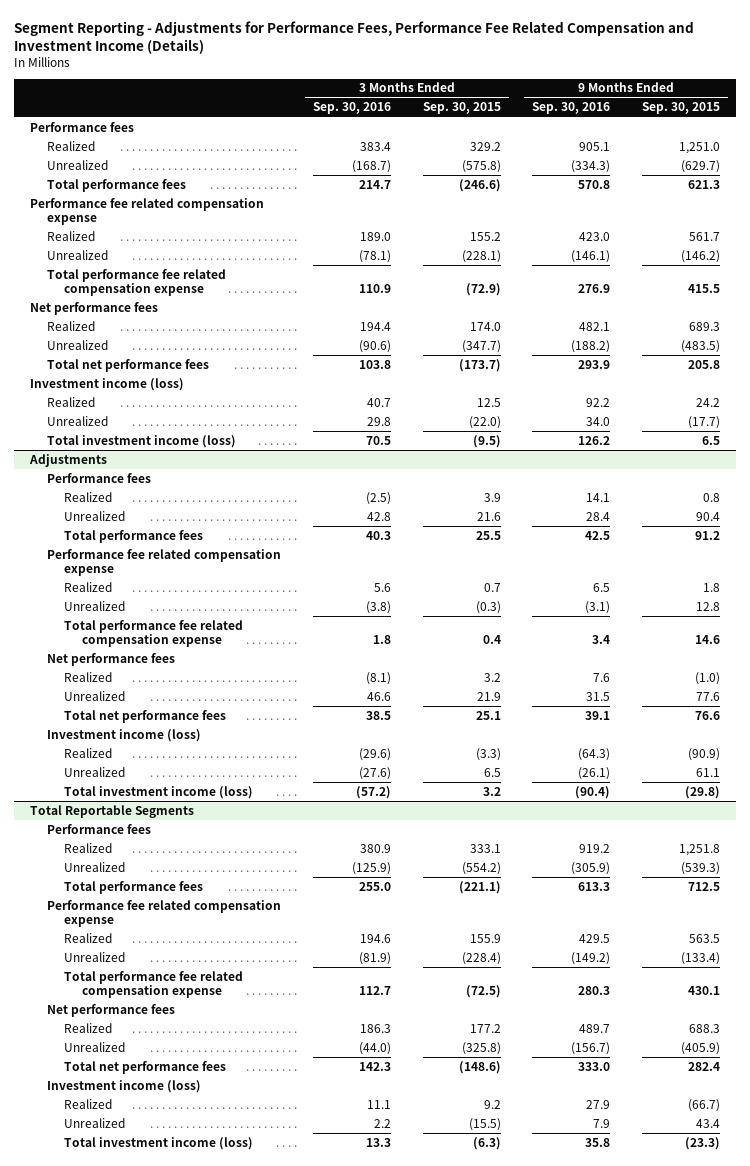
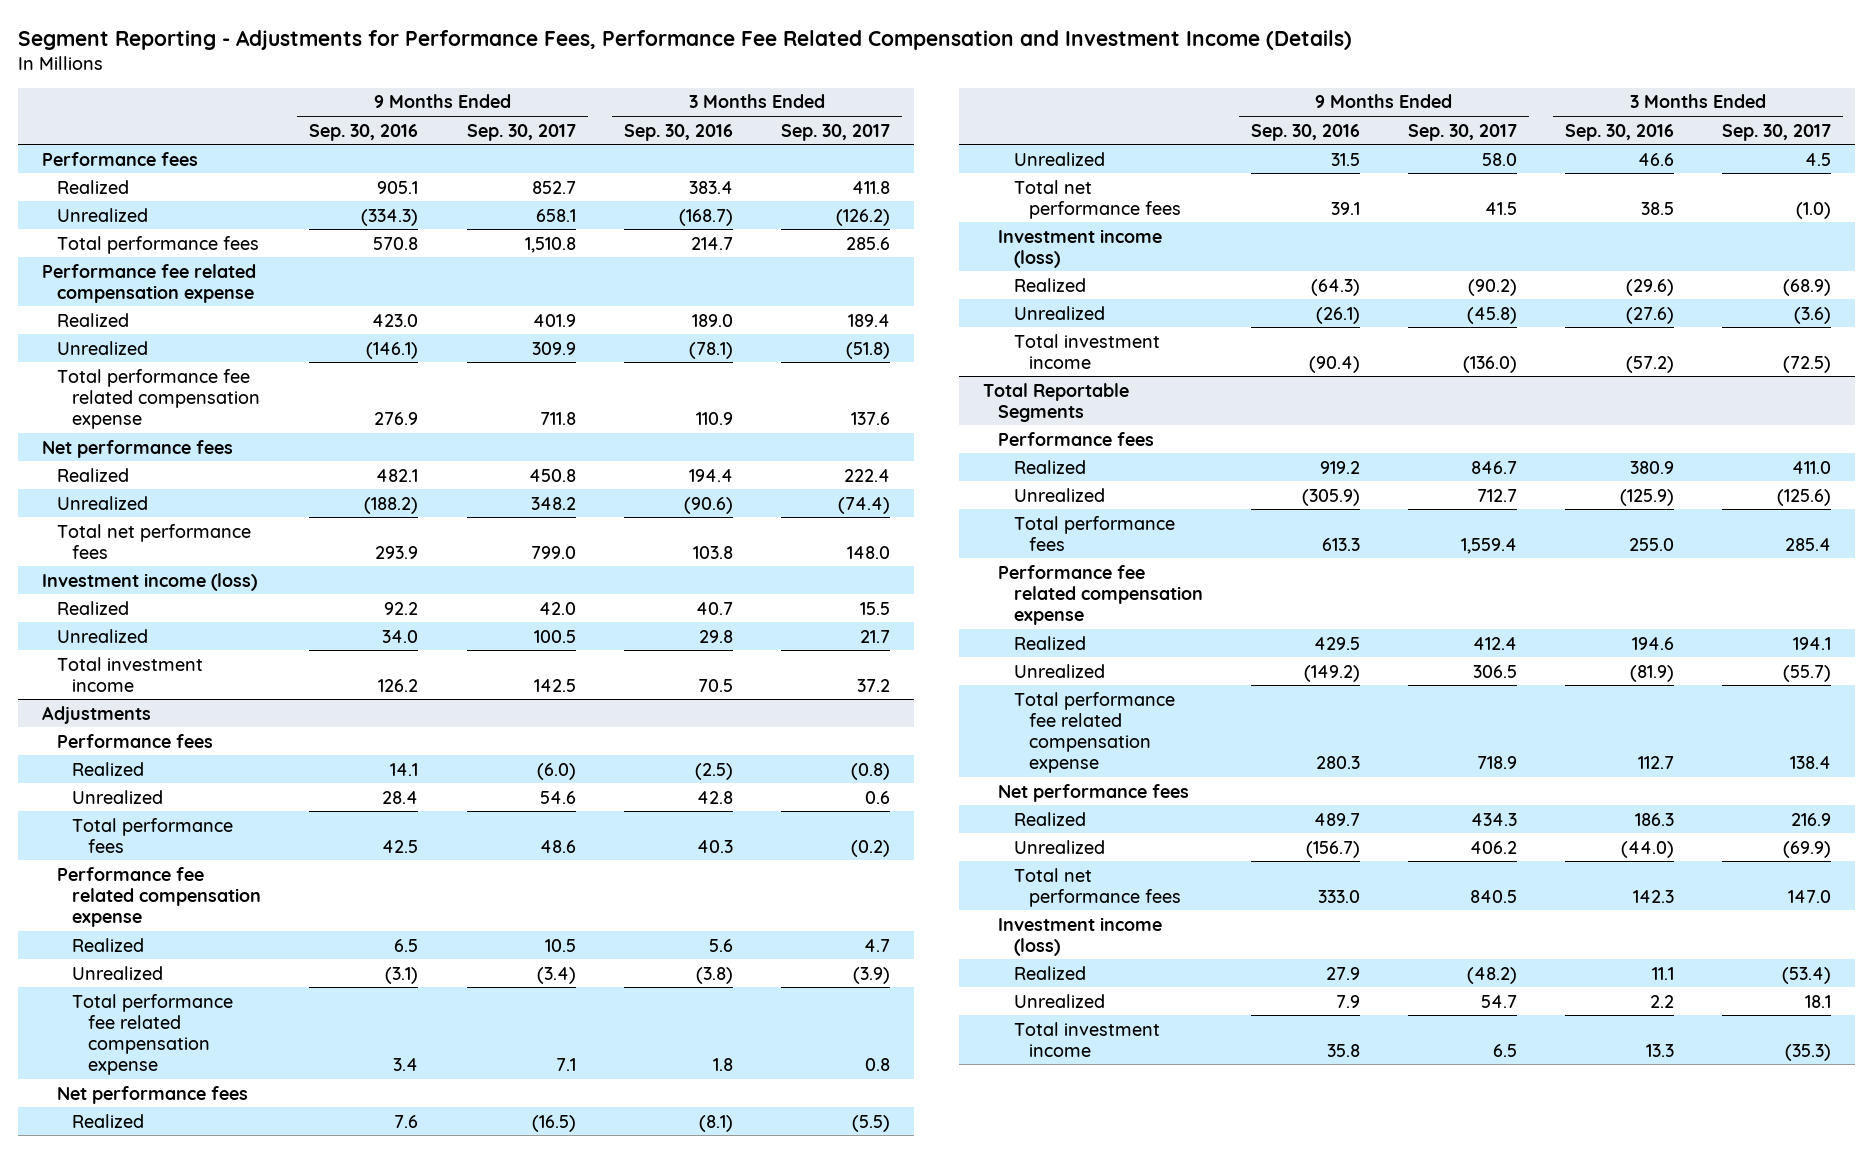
[422,102,501,115] Sep. 30, 2015 -> none
[642,102,721,115] Sep. 30, 2015 -> none
none -> [466,123,576,141] Sep. 30, 2017
none -> [780,123,890,141] Sep. 30, 2017
[47,434,237,448] Total investment income (loss) -> [56,656,203,692] Total investment income
[64,785,254,799] Total investment income (loss) -> [1013,333,1160,369] Total investment income
[64,1136,254,1150] Total investment income (loss) -> [1013,1021,1160,1057] Total investment income

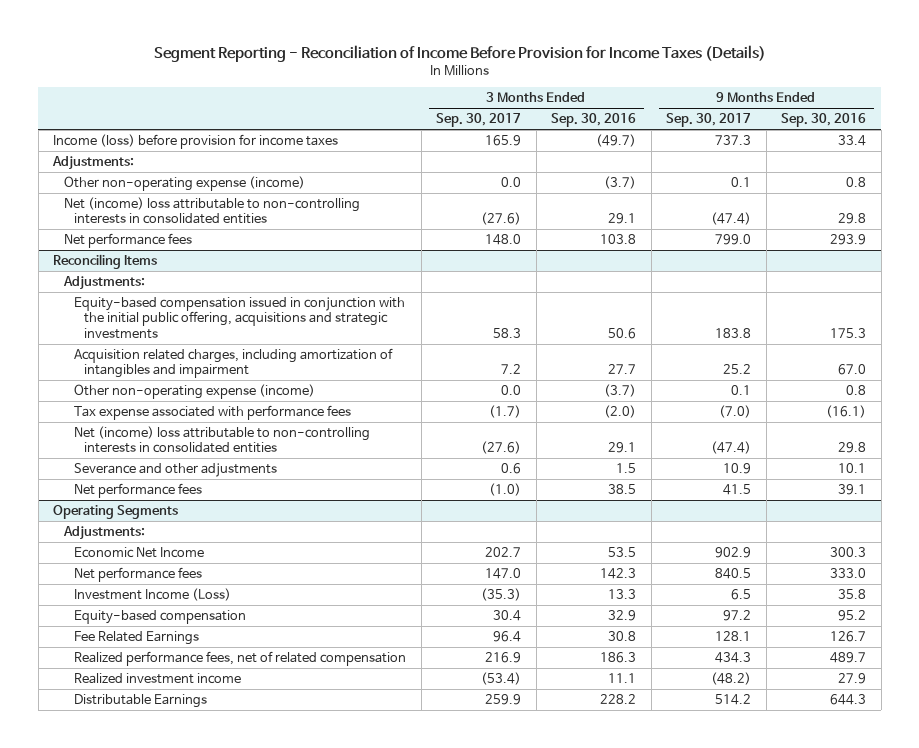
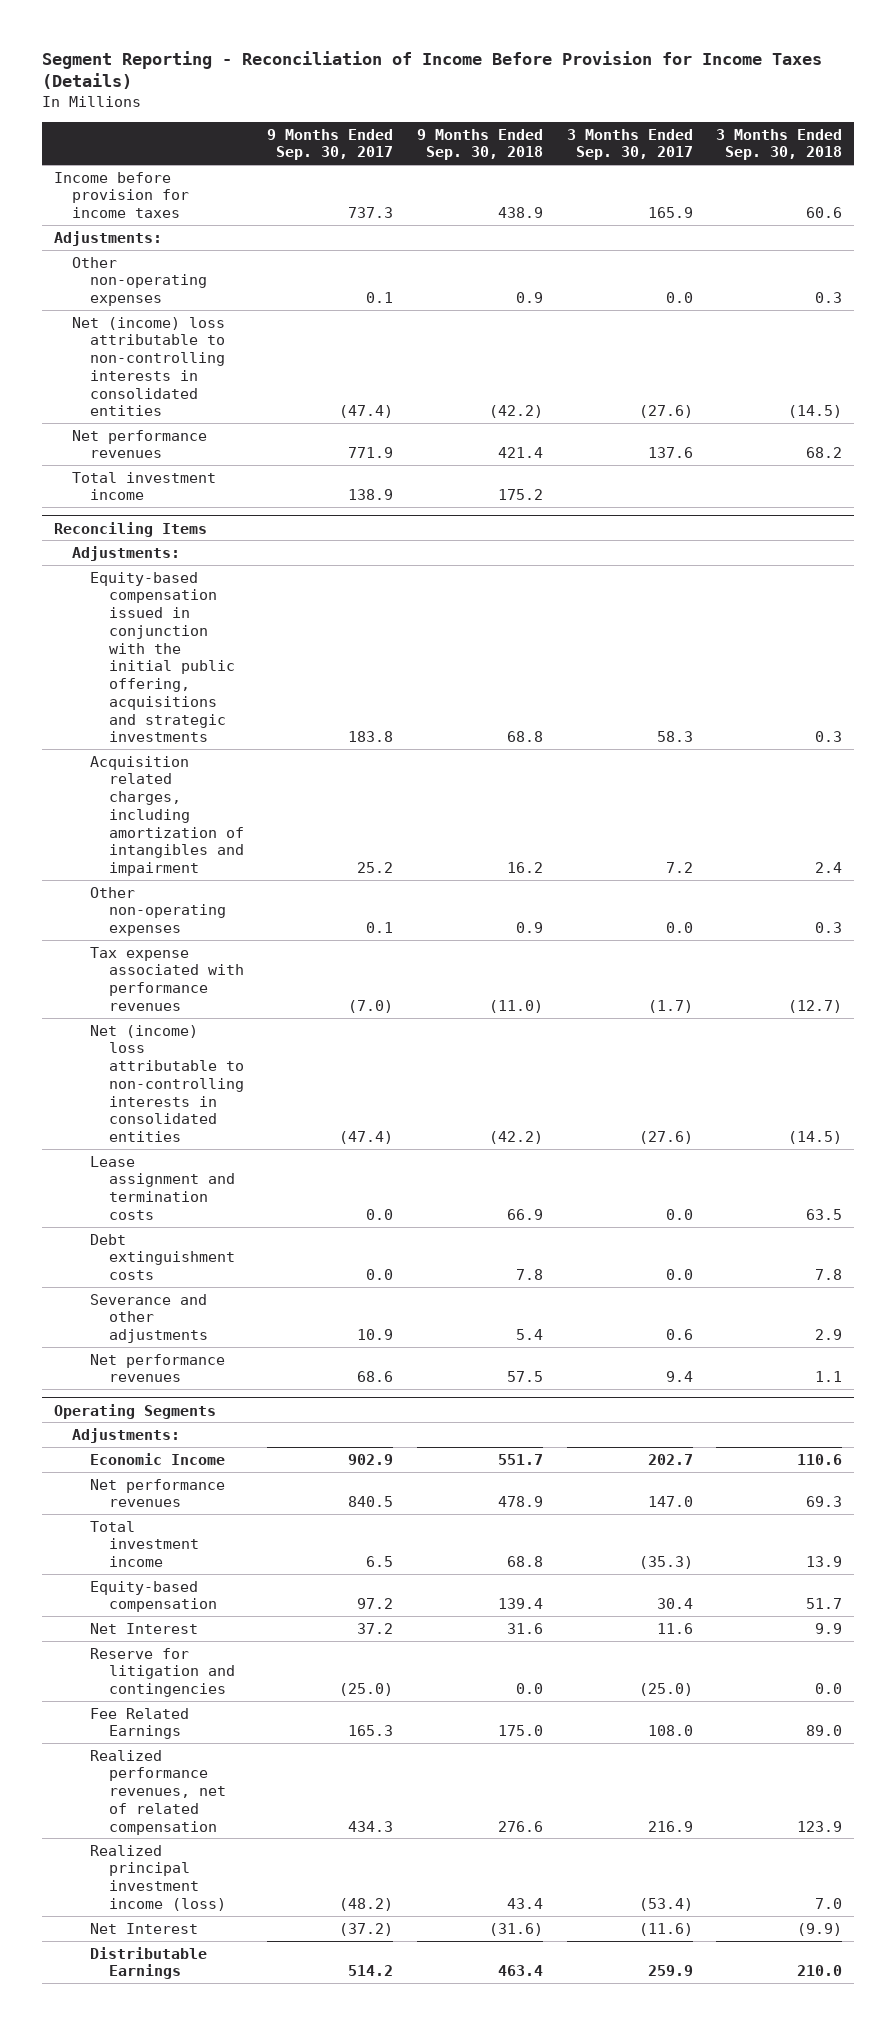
[551,113,637,128] Sep. 30, 2016 -> none
[781,113,867,128] Sep. 30, 2016 -> none
none -> [417,128,544,161] 9 Months Ended Sep. 30, 2018
none -> [716,128,843,161] 3 Months Ended Sep. 30, 2018
[53,133,339,149] Income (loss) before provision for income taxes -> [53,171,189,219] Income before provision for income taxes
[63,175,305,191] Other non-operating expense (income) -> [71,256,208,307] Other non-operating expenses
[63,232,192,248] Net performance fees -> [71,429,207,459] Net performance revenues
[485,233,522,245] 148.0 -> [647,447,693,459] 137.6
[715,233,752,245] 799.0 -> [348,447,394,459] 771.9
none -> [71,471,216,501] Total investment income
[74,383,316,399] Other non-operating expense (income) -> [90,886,226,937] Other non-operating expenses
[74,404,352,420] Tax expense associated with performance fees -> [90,946,244,1011] Tax expense associated with performance revenues
none -> [90,1155,235,1220] Lease assignment and termination costs
none -> [90,1233,235,1281] Debt extinguishment costs
[74,482,203,498] Net performance fees -> [90,1353,226,1383] Net performance revenues
[489,482,522,496] (1.0) -> [665,1371,693,1383] 9.4
[723,483,752,495] 41.5 -> [357,1371,394,1383] 68.6
[74,546,205,558] Economic Net Income -> [90,1452,226,1465] Economic Income
[74,566,203,582] Net performance fees -> [90,1478,226,1508] Net performance revenues
[74,587,232,601] Investment Income (Loss) -> [90,1520,199,1568] Total investment income
none -> [90,1622,199,1634] Net Interest
none -> [90,1647,235,1698] Reserve for litigation and contingencies
[493,630,522,642] 96.4 -> [647,1725,693,1737] 108.0
[715,630,752,641] 128.1 -> [348,1725,394,1737] 165.3
[74,650,407,666] Realized performance fees, net of related compensation -> [90,1749,226,1835] Realized performance revenues, net of related compensation
[74,672,242,684] Realized investment income -> [90,1844,226,1911] Realized principal investment income (loss)
none -> [90,1922,199,1934] Net Interest

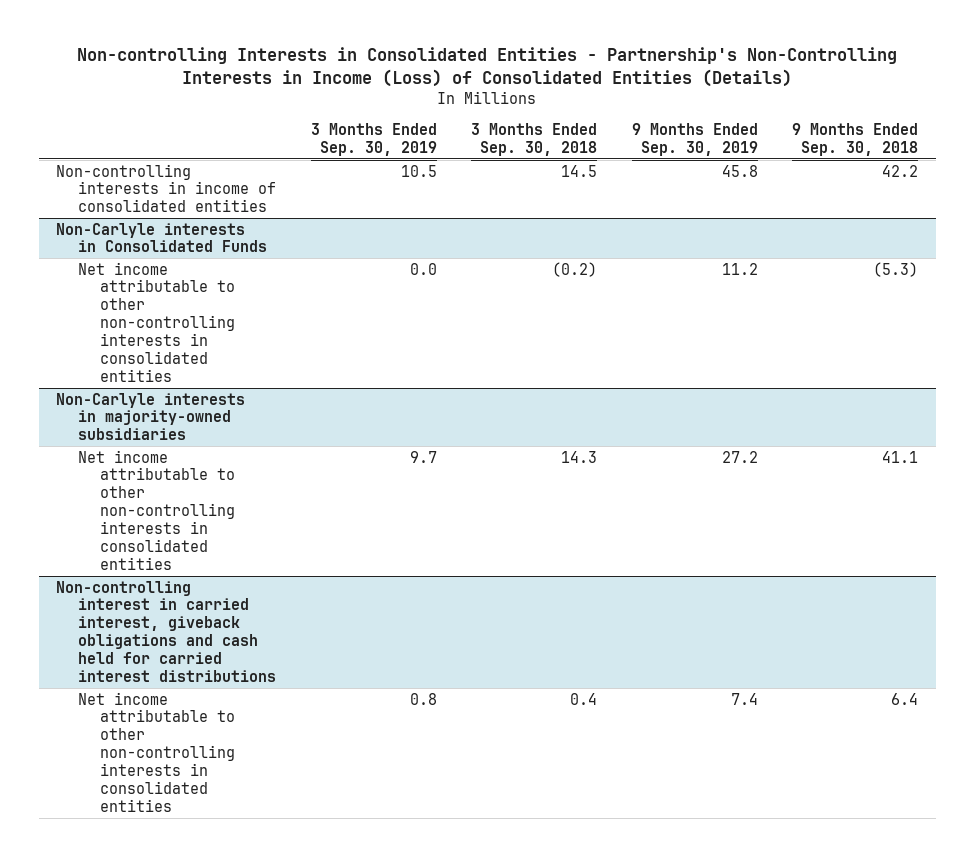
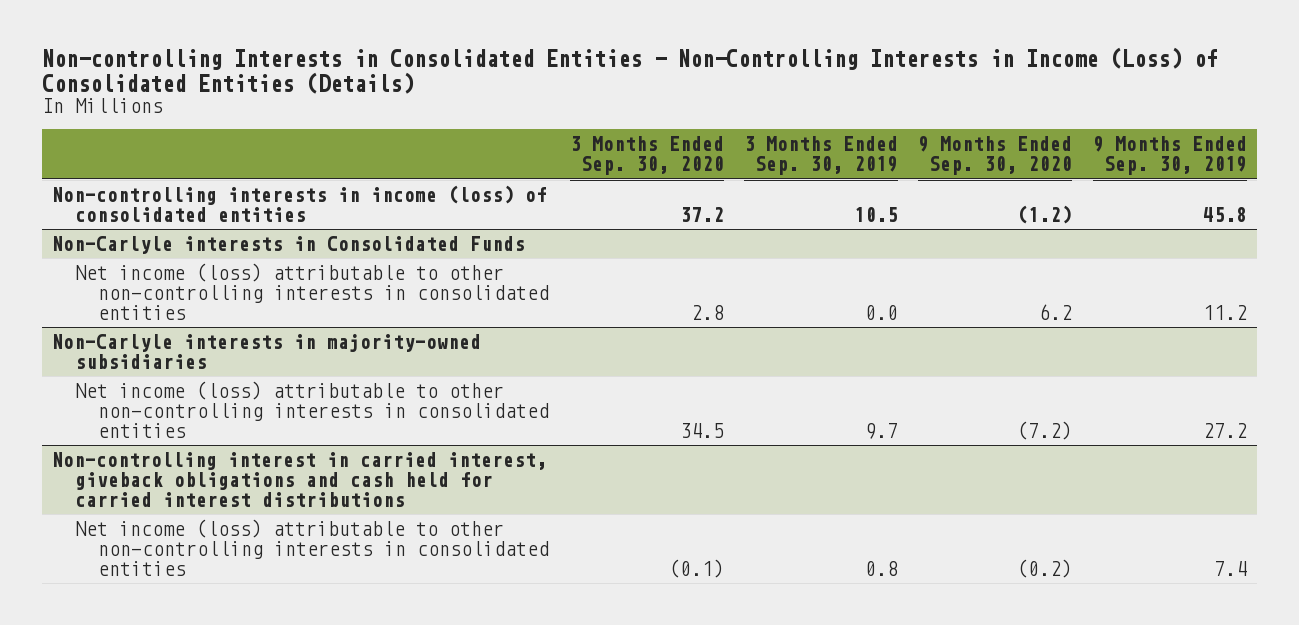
[77,47,898,88] Non-controlling Interests in Consolidated Entities - Partnership's Non-Controlling Interests in Income (Loss) of Consolidated Entities (Details) -> [42,46,1219,94] Non-controlling Interests in Consolidated Entities - Non-Controlling Interests in Income (Loss) of Consolidated Entities (Details)
[471,122,598,156] 3 Months Ended Sep. 30, 2018 -> none
[792,122,919,156] 9 Months Ended Sep. 30, 2018 -> none
none -> [569,136,724,176] 3 Months Ended Sep. 30, 2020
none -> [918,136,1073,176] 9 Months Ended Sep. 30, 2020
[55,163,277,213] Non-controlling interests in income of consolidated entities -> [52,185,548,222] Non-controlling interests in income (loss) of consolidated entities
[78,261,236,382] Net income attributable to other non-controlling interests in consolidated entities -> [75,263,550,320] Net income (loss) attributable to other non-controlling interests in consolidated entities
[78,449,236,570] Net income attributable to other non-controlling interests in consolidated entities -> [75,381,550,438] Net income (loss) attributable to other non-controlling interests in consolidated entities
[78,691,236,812] Net income attributable to other non-controlling interests in consolidated entities -> [75,519,550,576] Net income (loss) attributable to other non-controlling interests in consolidated entities

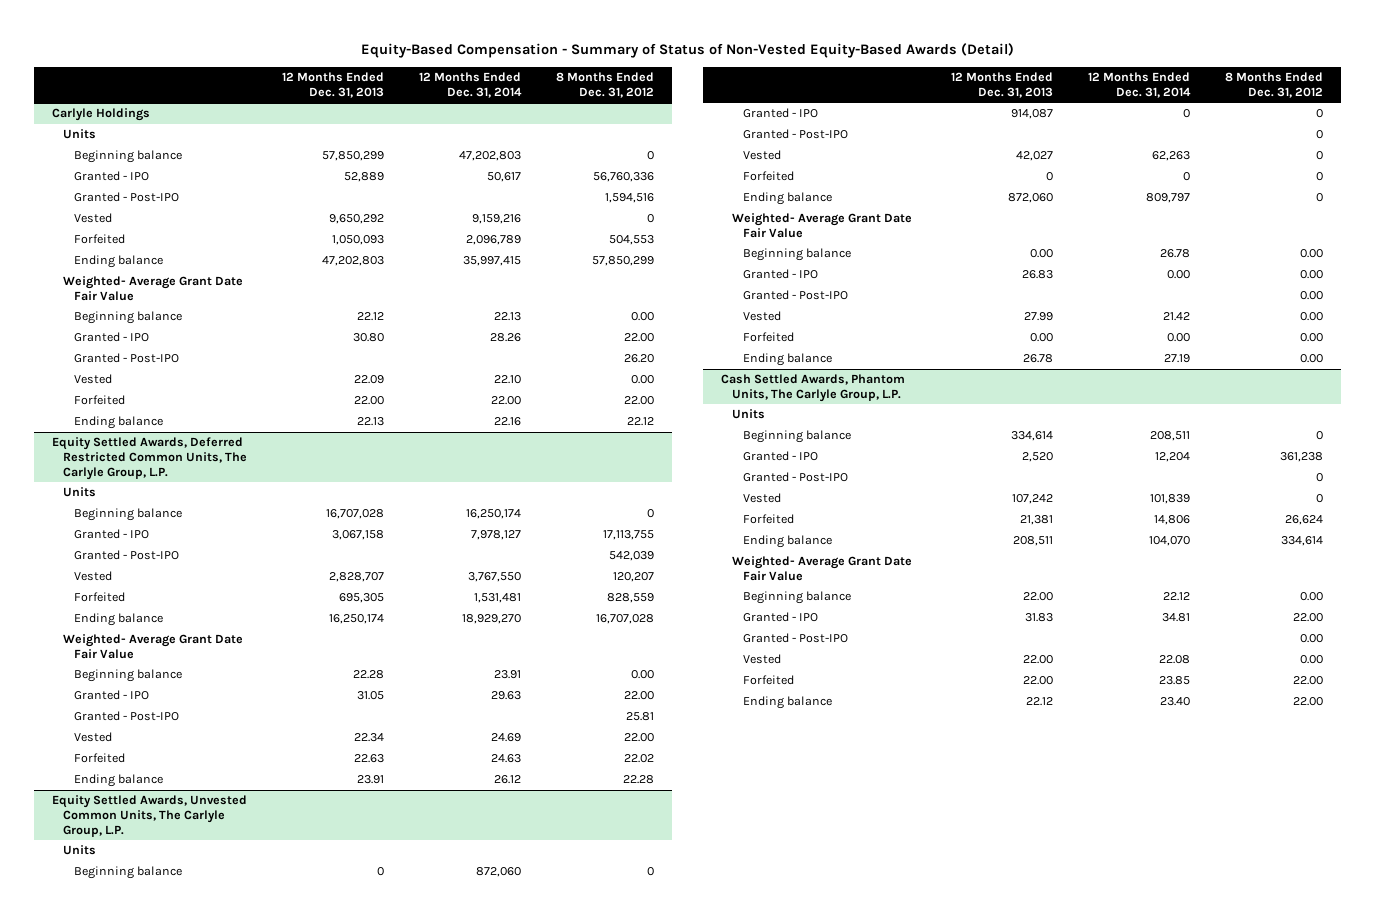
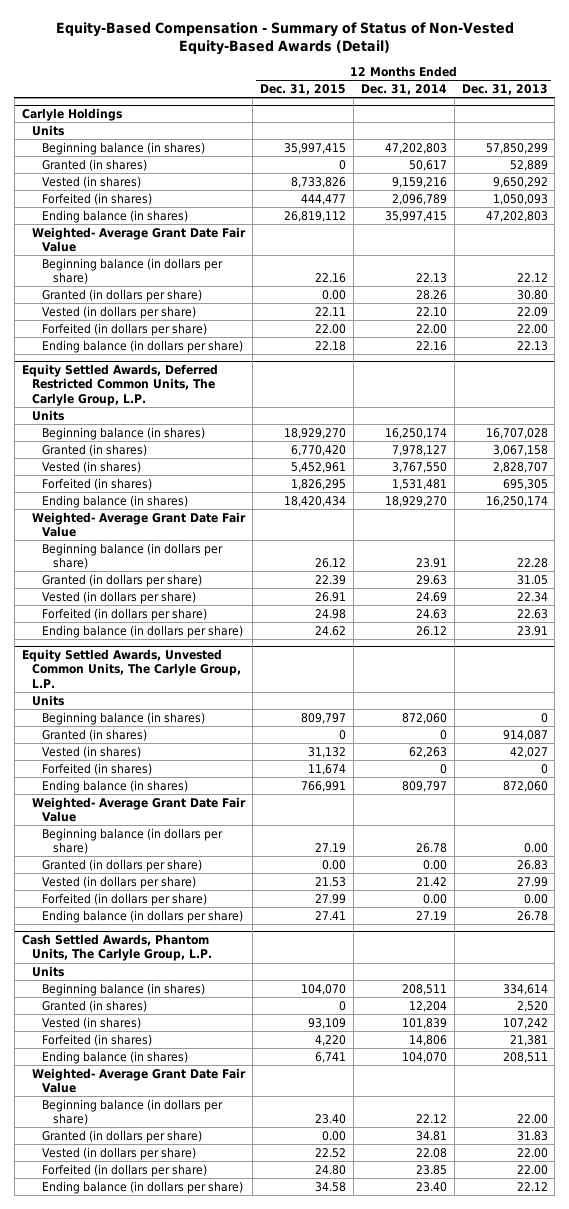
[556,72,655,99] 8 Months Ended Dec. 31, 2012 -> none
none -> [259,84,346,96] Dec. 31, 2015
[73,192,179,203] Granted - Post-IPO -> none
[73,150,182,164] Beginning balance -> [42,141,206,155] Beginning balance (in shares)
[73,171,149,182] Granted - IPO -> [42,158,148,171] Granted (in shares)
[73,213,112,224] Vested -> [42,175,142,188] Vested (in shares)
[73,234,125,245] Forfeited -> [42,192,153,205] Forfeited (in shares)
[73,255,163,269] Ending balance -> [42,209,189,223] Ending balance (in shares)
[73,353,179,364] Granted - Post-IPO -> none
[73,311,182,325] Beginning balance -> [42,257,224,285] Beginning balance (in dollars per share)
[73,332,149,343] Granted - IPO -> [42,288,203,302] Granted (in dollars per share)
[73,374,112,385] Vested -> [42,305,197,319] Vested (in dollars per share)
[73,395,125,406] Forfeited -> [42,322,208,336] Forfeited (in dollars per share)
[73,416,163,430] Ending balance -> [42,339,244,353] Ending balance (in dollars per share)
[73,550,179,561] Granted - Post-IPO -> none
[73,508,182,522] Beginning balance -> [42,426,206,440] Beginning balance (in shares)
[73,529,149,540] Granted - IPO -> [42,443,148,456] Granted (in shares)
[73,571,112,582] Vested -> [42,460,142,473] Vested (in shares)
[73,592,125,603] Forfeited -> [42,477,153,490] Forfeited (in shares)
[73,613,163,627] Ending balance -> [42,494,189,508] Ending balance (in shares)
[73,711,179,722] Granted - Post-IPO -> none
[73,669,182,683] Beginning balance -> [42,542,224,570] Beginning balance (in dollars per share)
[73,690,149,701] Granted - IPO -> [42,573,203,587] Granted (in dollars per share)
[73,732,112,743] Vested -> [42,590,197,604] Vested (in dollars per share)
[73,753,125,764] Forfeited -> [42,607,208,621] Forfeited (in dollars per share)
[73,774,163,788] Ending balance -> [42,624,244,638] Ending balance (in dollars per share)
[742,129,848,140] Granted - Post-IPO -> none
[73,866,182,880] Beginning balance -> [42,711,206,725] Beginning balance (in shares)
[742,108,818,119] Granted - IPO -> [42,728,148,741] Granted (in shares)
[742,150,781,161] Vested -> [42,745,142,758] Vested (in shares)
[742,171,794,182] Forfeited -> [42,762,153,775] Forfeited (in shares)
[742,192,832,206] Ending balance -> [42,779,189,793] Ending balance (in shares)
[742,290,848,301] Granted - Post-IPO -> none
[742,248,851,262] Beginning balance -> [42,827,224,855] Beginning balance (in dollars per share)
[742,269,818,280] Granted - IPO -> [42,858,203,872] Granted (in dollars per share)
[742,311,781,322] Vested -> [42,875,197,889] Vested (in dollars per share)
[742,332,794,343] Forfeited -> [42,892,208,906] Forfeited (in dollars per share)
[742,353,832,367] Ending balance -> [42,909,244,923] Ending balance (in dollars per share)
[742,472,848,483] Granted - Post-IPO -> none
[742,430,851,444] Beginning balance -> [42,982,206,996] Beginning balance (in shares)
[742,451,818,462] Granted - IPO -> [42,999,148,1012] Granted (in shares)
[742,493,781,504] Vested -> [42,1016,142,1029] Vested (in shares)
[742,514,794,525] Forfeited -> [42,1033,153,1046] Forfeited (in shares)
[742,535,832,549] Ending balance -> [42,1050,189,1064] Ending balance (in shares)
[742,633,848,644] Granted - Post-IPO -> none
[742,591,851,605] Beginning balance -> [42,1098,224,1126] Beginning balance (in dollars per share)
[742,612,818,623] Granted - IPO -> [42,1129,203,1143] Granted (in dollars per share)
[742,654,781,665] Vested -> [42,1146,197,1160] Vested (in dollars per share)
[742,675,794,686] Forfeited -> [42,1163,208,1177] Forfeited (in dollars per share)
[742,696,832,710] Ending balance -> [42,1180,244,1194] Ending balance (in dollars per share)

